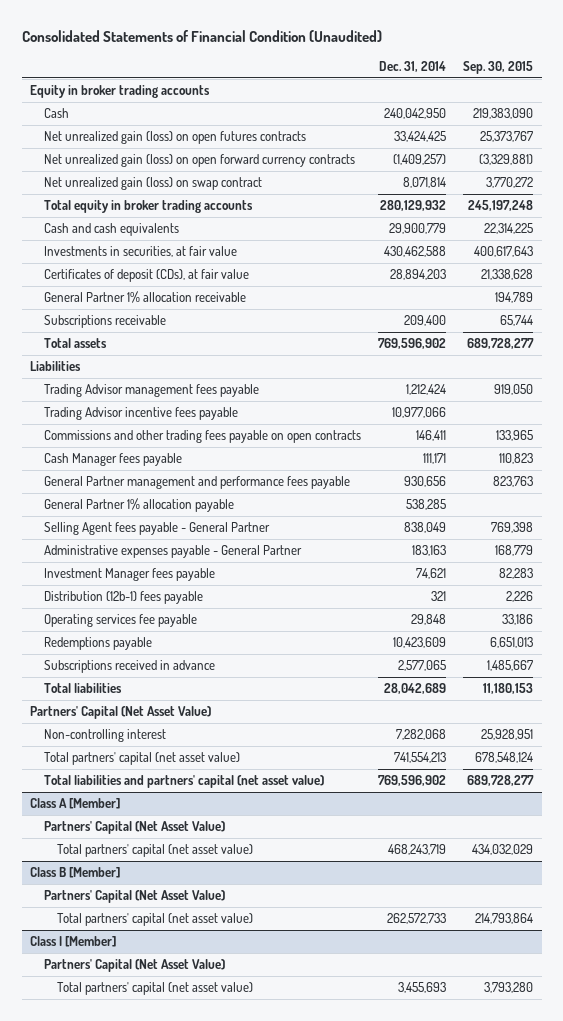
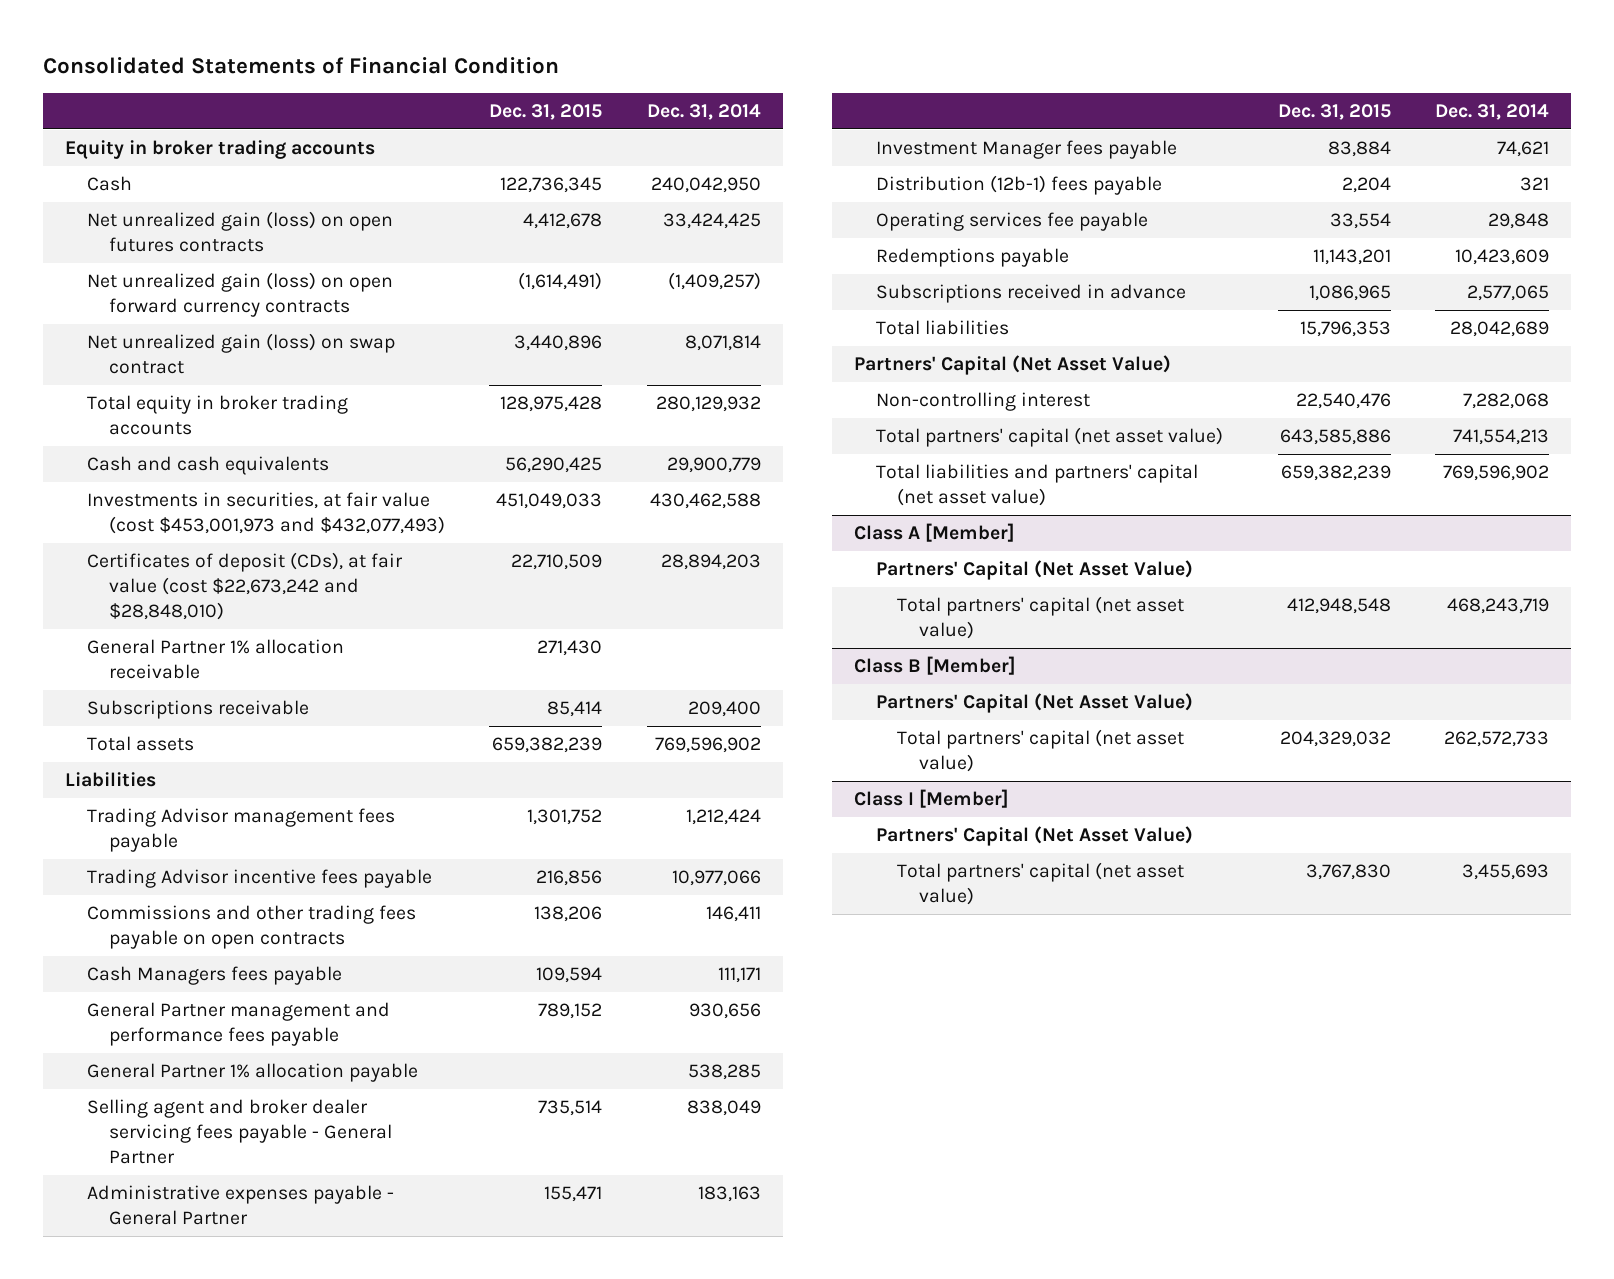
[21,29,382,42] Consolidated Statements of Financial Condition (Unaudited) -> [43,57,560,75] Consolidated Statements of Financial Condition
[463,61,534,75] Sep. 30, 2015 -> none
none -> [489,104,603,121] Dec. 31, 2015
[43,246,237,258] Investments in securities, at fair value -> [86,492,445,534] Investments in securities, at fair value (cost $453,001,973 and $432,077,493)
[43,269,249,283] Certificates of deposit (CDs), at fair value -> [86,552,403,620] Certificates of deposit (CDs), at fair value (cost $22,673,242 and $28,848,010)
[43,453,182,467] Cash Manager fees payable -> [86,966,342,986] Cash Managers fees payable
[43,522,270,536] Selling Agent fees payable - General Partner -> [86,1099,392,1164] Selling agent and broker dealer servicing fees payable - General Partner

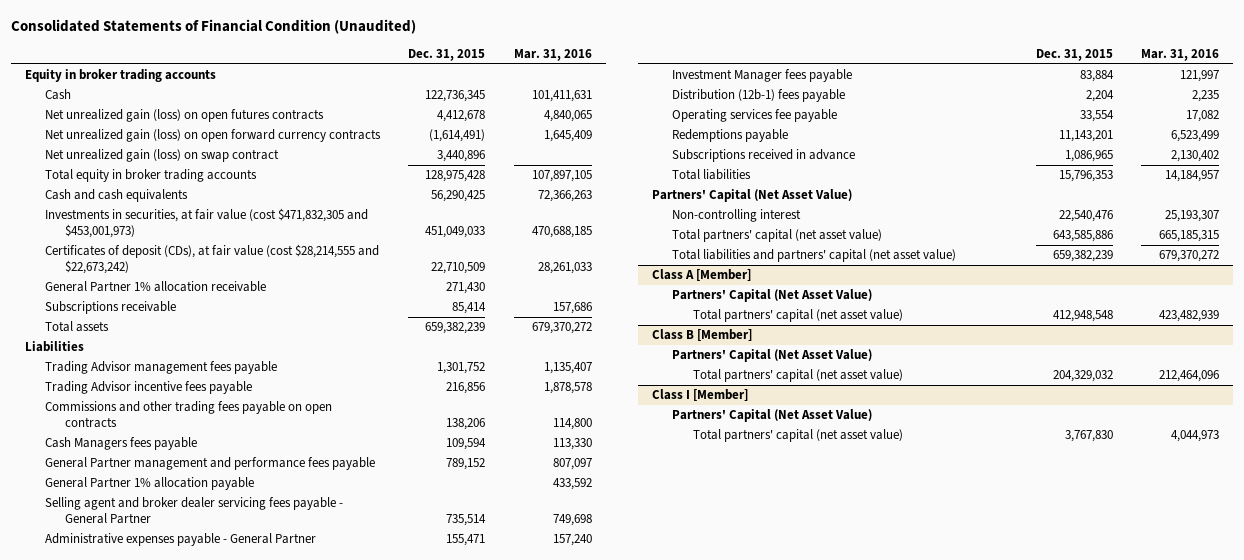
[43,57,560,75] Consolidated Statements of Financial Condition -> [10,18,416,34] Consolidated Statements of Financial Condition (Unaudited)
[646,104,761,121] Dec. 31, 2014 -> none
none -> [513,49,592,62] Mar. 31, 2016
[86,492,445,534] Investments in securities, at fair value (cost $453,001,973 and $432,077,493) -> [45,208,369,239] Investments in securities, at fair value (cost $471,832,305 and $453,001,973)
[86,552,403,620] Certificates of deposit (CDs), at fair value (cost $22,673,242 and $28,848,010) -> [45,244,380,275] Certificates of deposit (CDs), at fair value (cost $28,214,555 and $22,673,242)

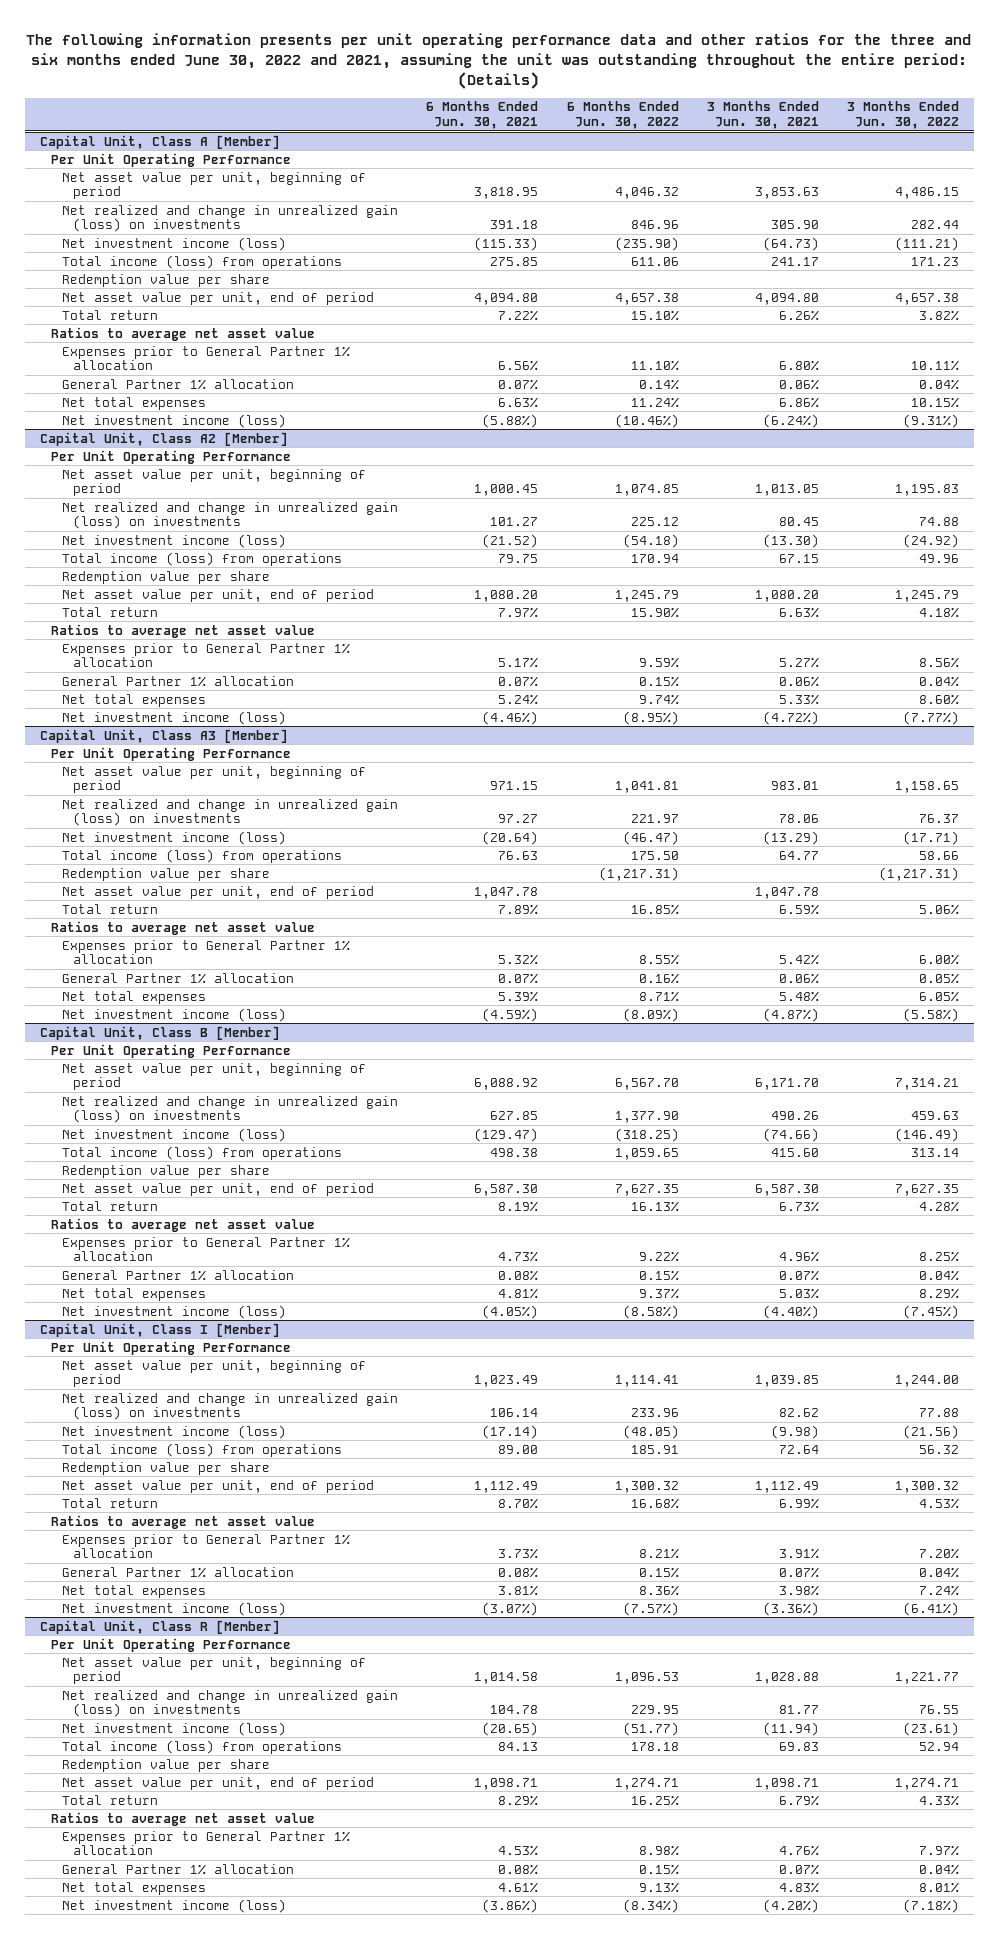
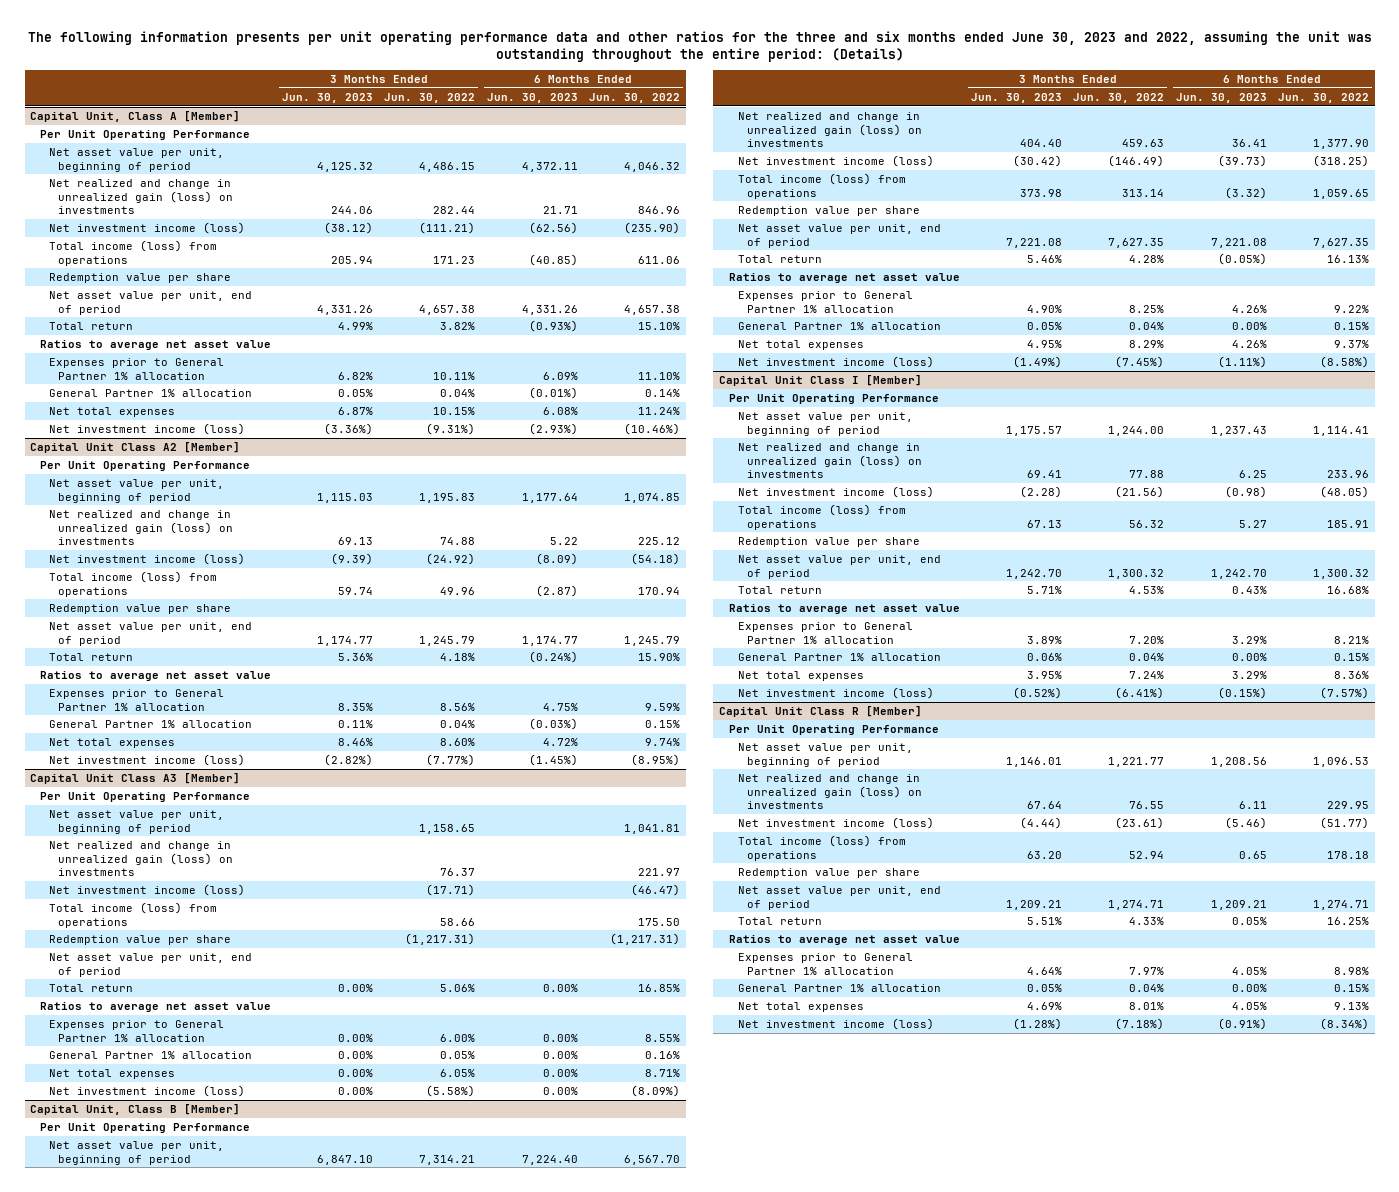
[26,33,972,90] The following information presents per unit operating performance data and other ratios for the three and six months ended June 30, 2022 and 2021, assuming the unit was outstanding throughout the entire period: (Details) -> [27,30,1372,62] The following information presents per unit operating performance data and other ratios for the three and six months ended June 30, 2023 and 2022, assuming the unit was outstanding throughout the entire period: (Details)
[426,101,539,130] 6 Months Ended Jun. 30, 2021 -> none
[707,101,820,130] 3 Months Ended Jun. 30, 2021 -> none
none -> [281,92,373,103] Jun. 30, 2023
none -> [486,92,578,103] Jun. 30, 2023
[39,431,288,446] Capital Unit, Class A2 [Member] -> [30,441,241,453] Capital Unit Class A2 [Member]
[39,728,288,743] Capital Unit, Class A3 [Member] -> [30,772,241,784] Capital Unit Class A3 [Member]
[39,1322,280,1337] Capital Unit, Class I [Member] -> [719,374,923,386] Capital Unit Class I [Member]
[39,1619,280,1634] Capital Unit, Class R [Member] -> [719,705,923,717] Capital Unit Class R [Member]

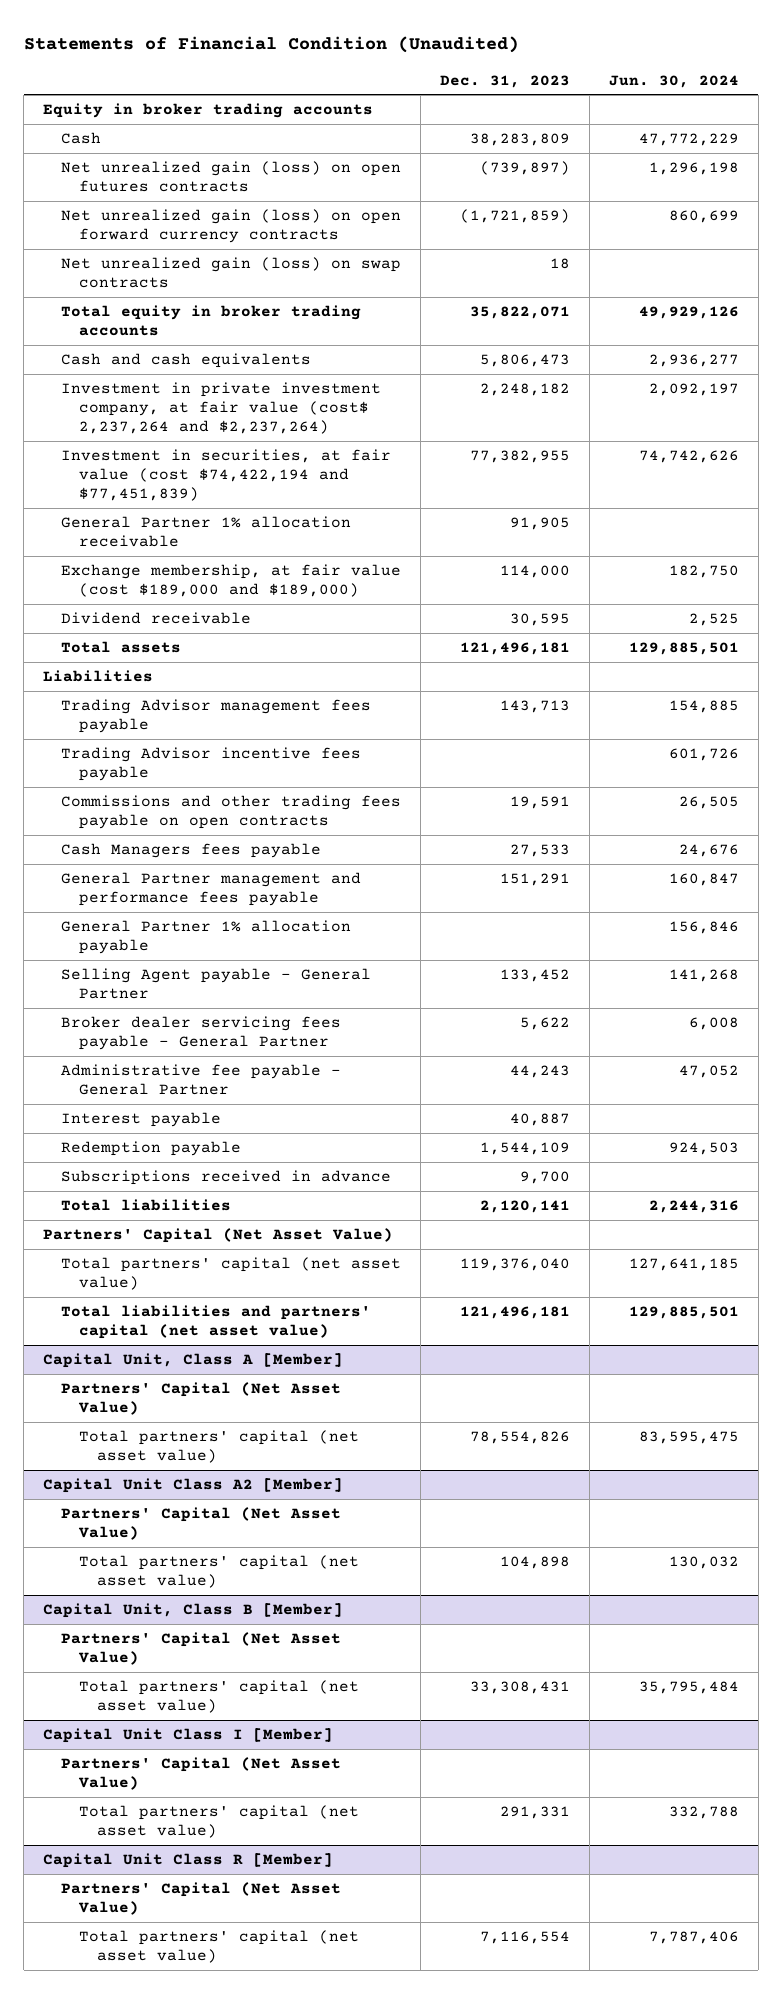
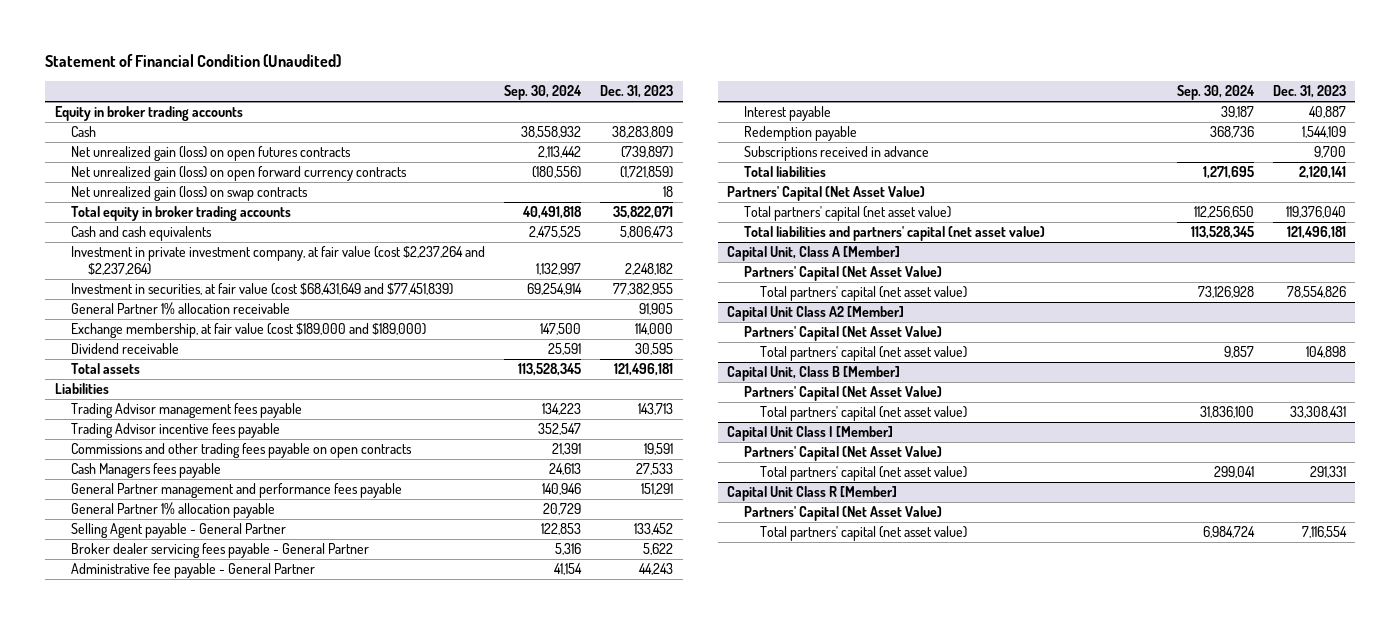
[23,36,519,54] Statements of Financial Condition (Unaudited) -> [45,53,342,67] Statement of Financial Condition (Unaudited)
[608,74,739,88] Jun. 30, 2024 -> none
none -> [504,85,583,101] Sep. 30, 2024
[61,382,382,435] Investment in private investment company, at fair value (cost$ 2,237,264 and $2,237,264) -> [71,246,486,275] Investment in private investment company, at fair value (cost $2,237,264 and $2,237,264)
[61,449,392,502] Investment in securities, at fair value (cost $74,422,194 and $77,451,839) -> [71,283,454,296] Investment in securities, at fair value (cost $68,431,649 and $77,451,839)

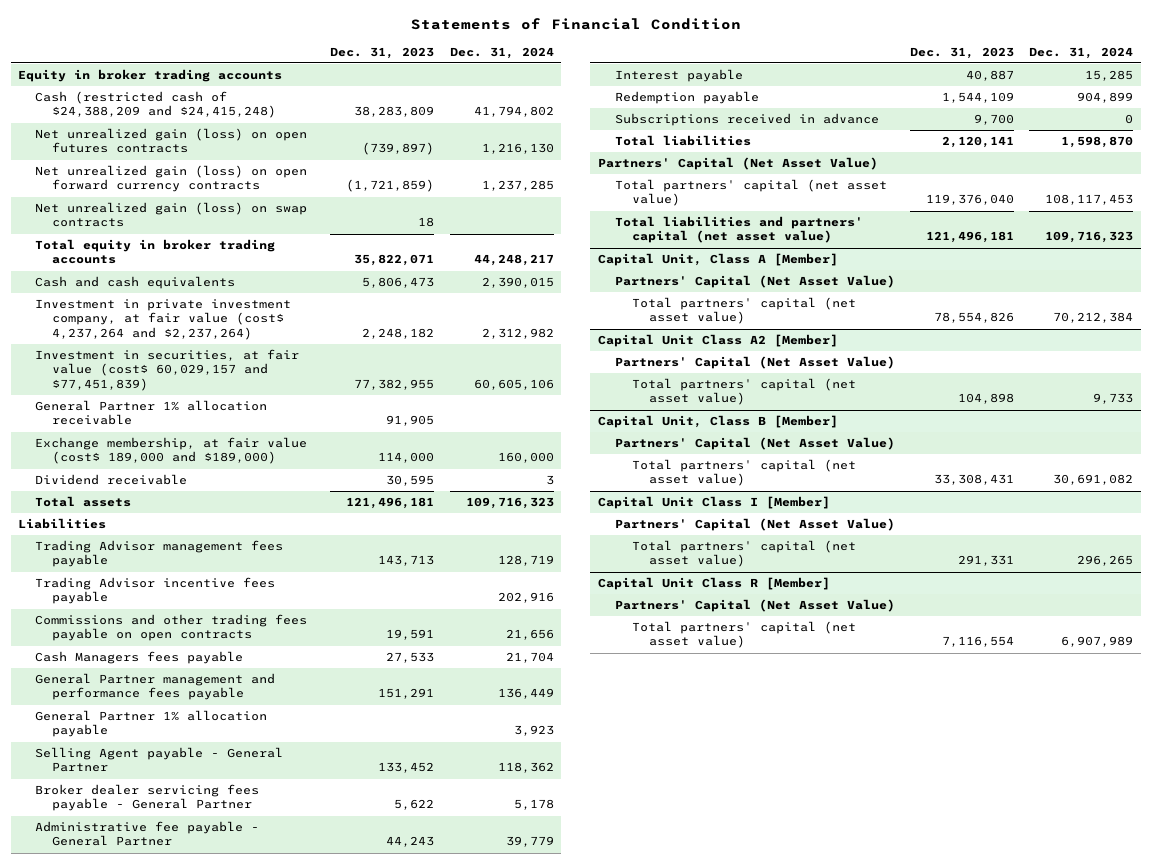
[45,53,342,67] Statement of Financial Condition (Unaudited) -> [410,17,741,30] Statements of Financial Condition
[504,85,583,101] Sep. 30, 2024 -> none
none -> [449,46,554,59] Dec. 31, 2024
[71,126,97,138] Cash -> [35,91,276,119] Cash (restricted cash of $24,388,209 and $24,415,248)
[71,246,486,275] Investment in private investment company, at fair value (cost $2,237,264 and $2,237,264) -> [35,299,292,340] Investment in private investment company, at fair value (cost$ 4,237,264 and $2,237,264)
[71,283,454,296] Investment in securities, at fair value (cost $68,431,649 and $77,451,839) -> [35,349,300,391] Investment in securities, at fair value (cost$ 60,029,157 and $77,451,839)
[71,323,427,339] Exchange membership, at fair value (cost $189,000 and $189,000) -> [35,437,308,465] Exchange membership, at fair value (cost$ 189,000 and $189,000)

